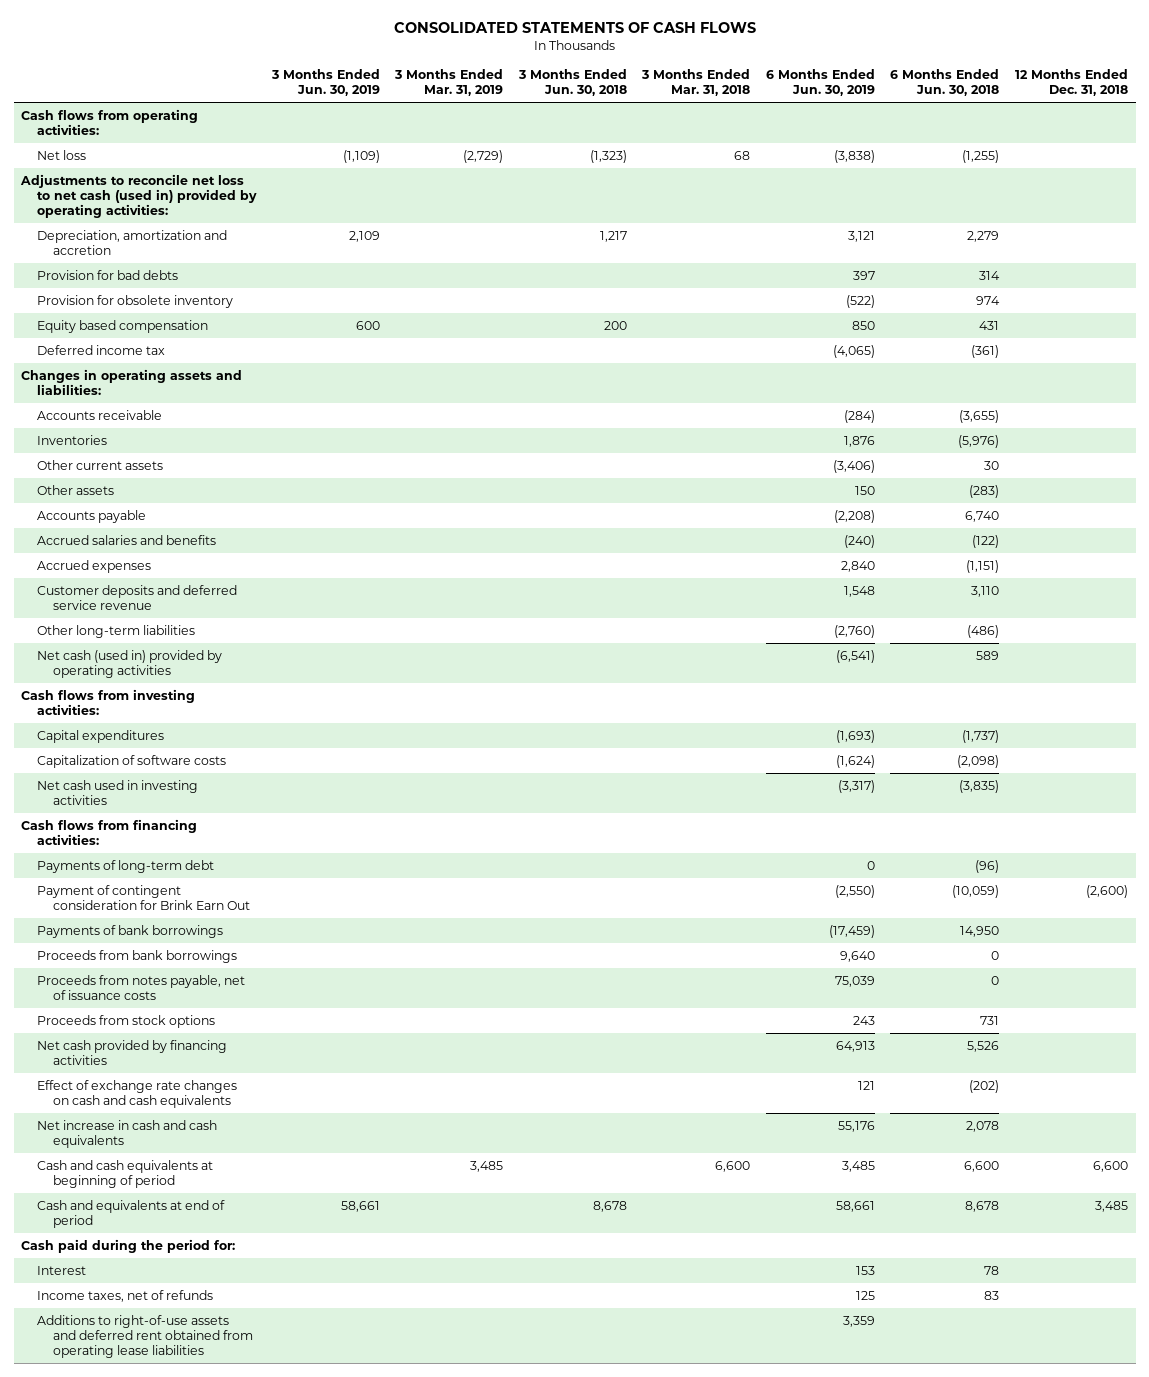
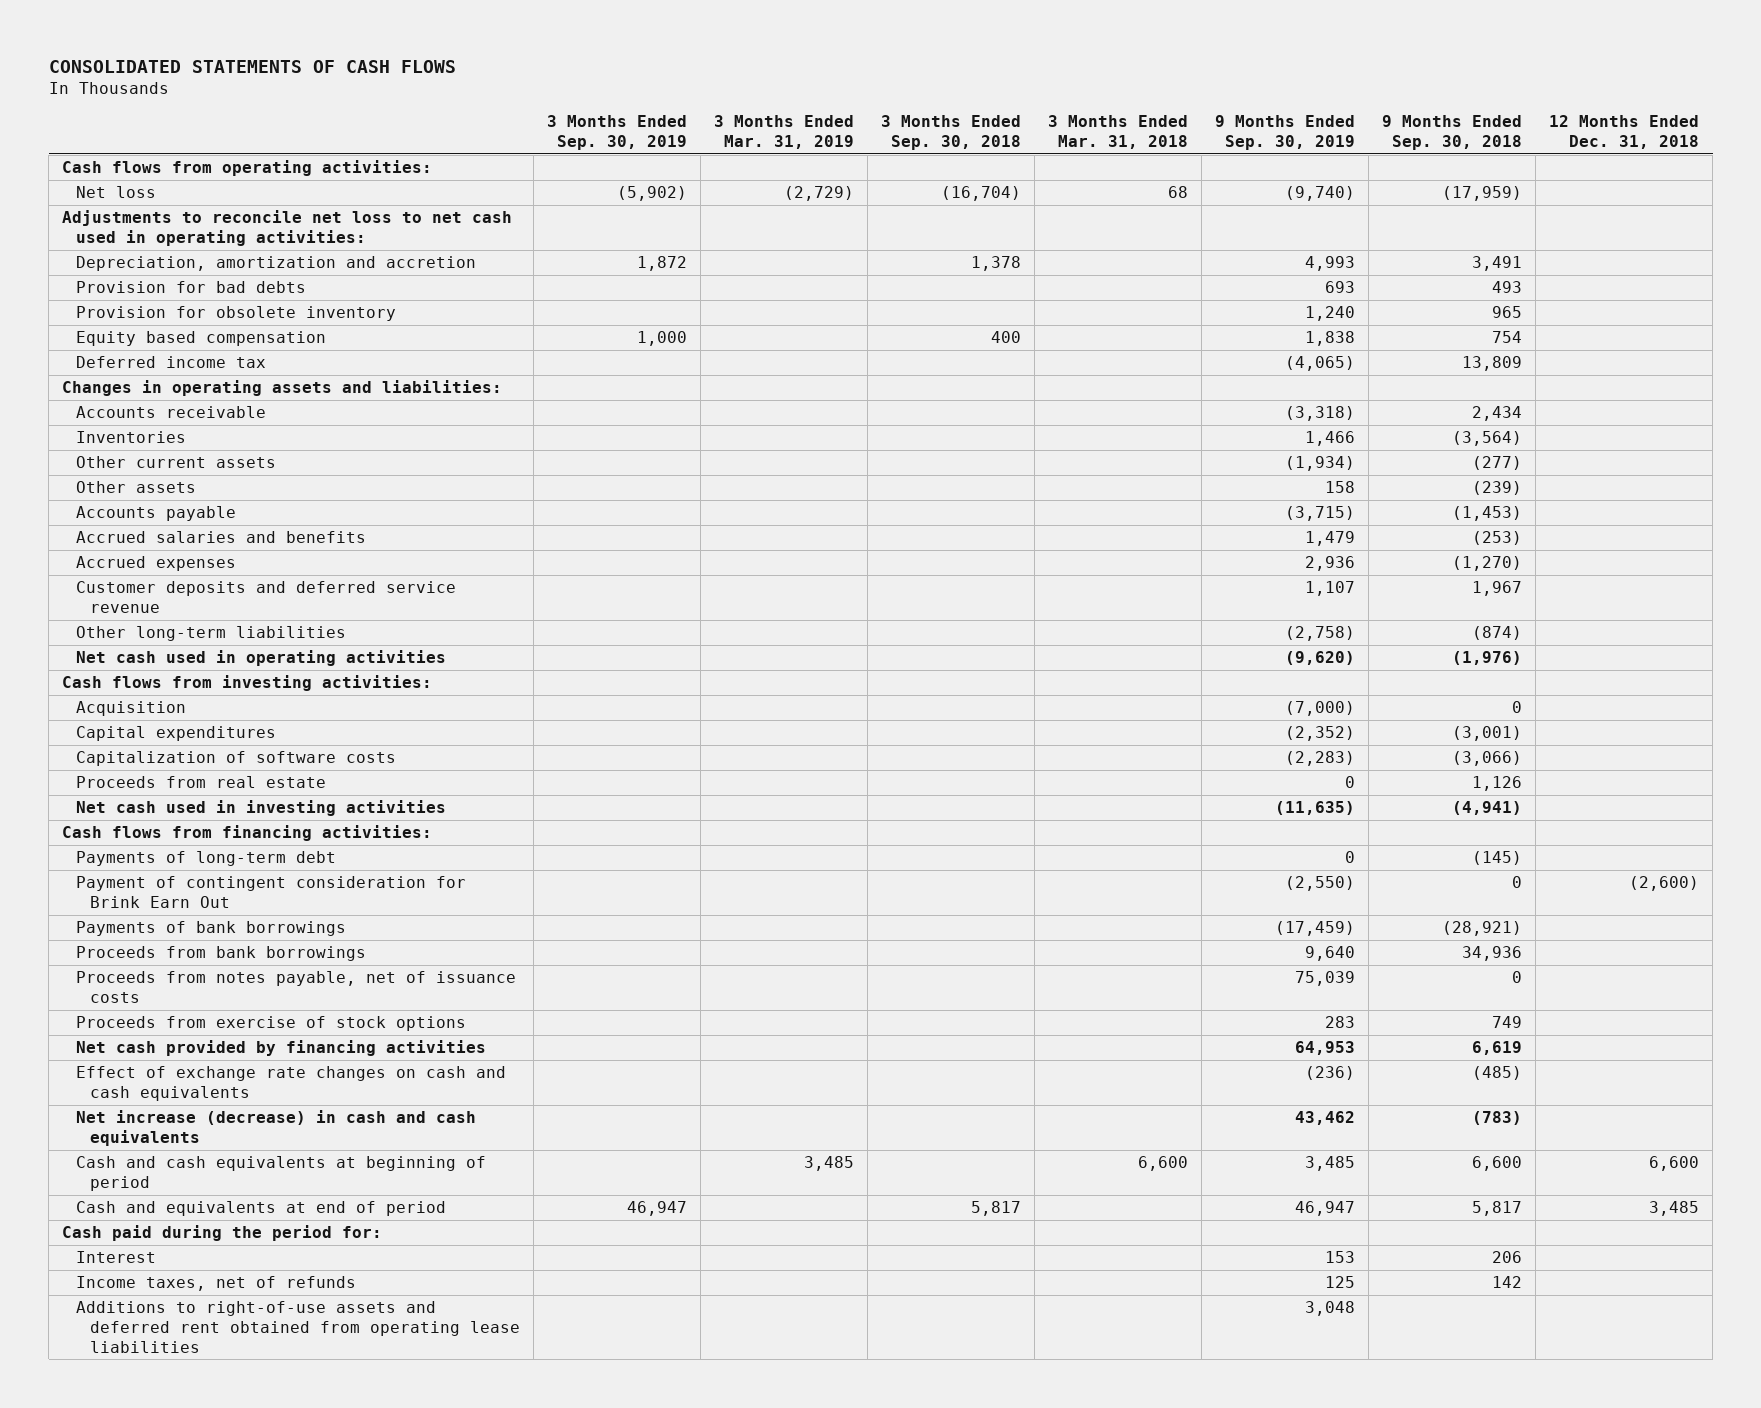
[270,68,380,97] 3 Months Ended Jun. 30, 2019 -> none
[517,68,627,97] 3 Months Ended Jun. 30, 2018 -> none
[765,68,875,97] 6 Months Ended Jun. 30, 2019 -> none
[890,68,1000,97] 6 Months Ended Jun. 30, 2018 -> none
none -> [546,115,687,150] 3 Months Ended Sep. 30, 2019
none -> [880,115,1021,150] 3 Months Ended Sep. 30, 2018
none -> [1215,115,1356,150] 9 Months Ended Sep. 30, 2019
none -> [1382,115,1523,150] 9 Months Ended Sep. 30, 2018
[20,173,258,219] Adjustments to reconcile net loss to net cash (used in) provided by operating activities: -> [62,210,513,246] Adjustments to reconcile net loss to net cash used in operating activities:
[37,649,223,679] Net cash (used in) provided by operating activities -> [76,650,447,667] Net cash used in operating activities
none -> [76,701,187,717] Acquisition
none -> [76,776,327,789] Proceeds from real estate
[37,1014,216,1028] Proceeds from stock options -> [76,1016,467,1032] Proceeds from exercise of stock options
[37,1119,218,1149] Net increase in cash and cash equivalents -> [76,1110,477,1146] Net increase (decrease) in cash and cash equivalents

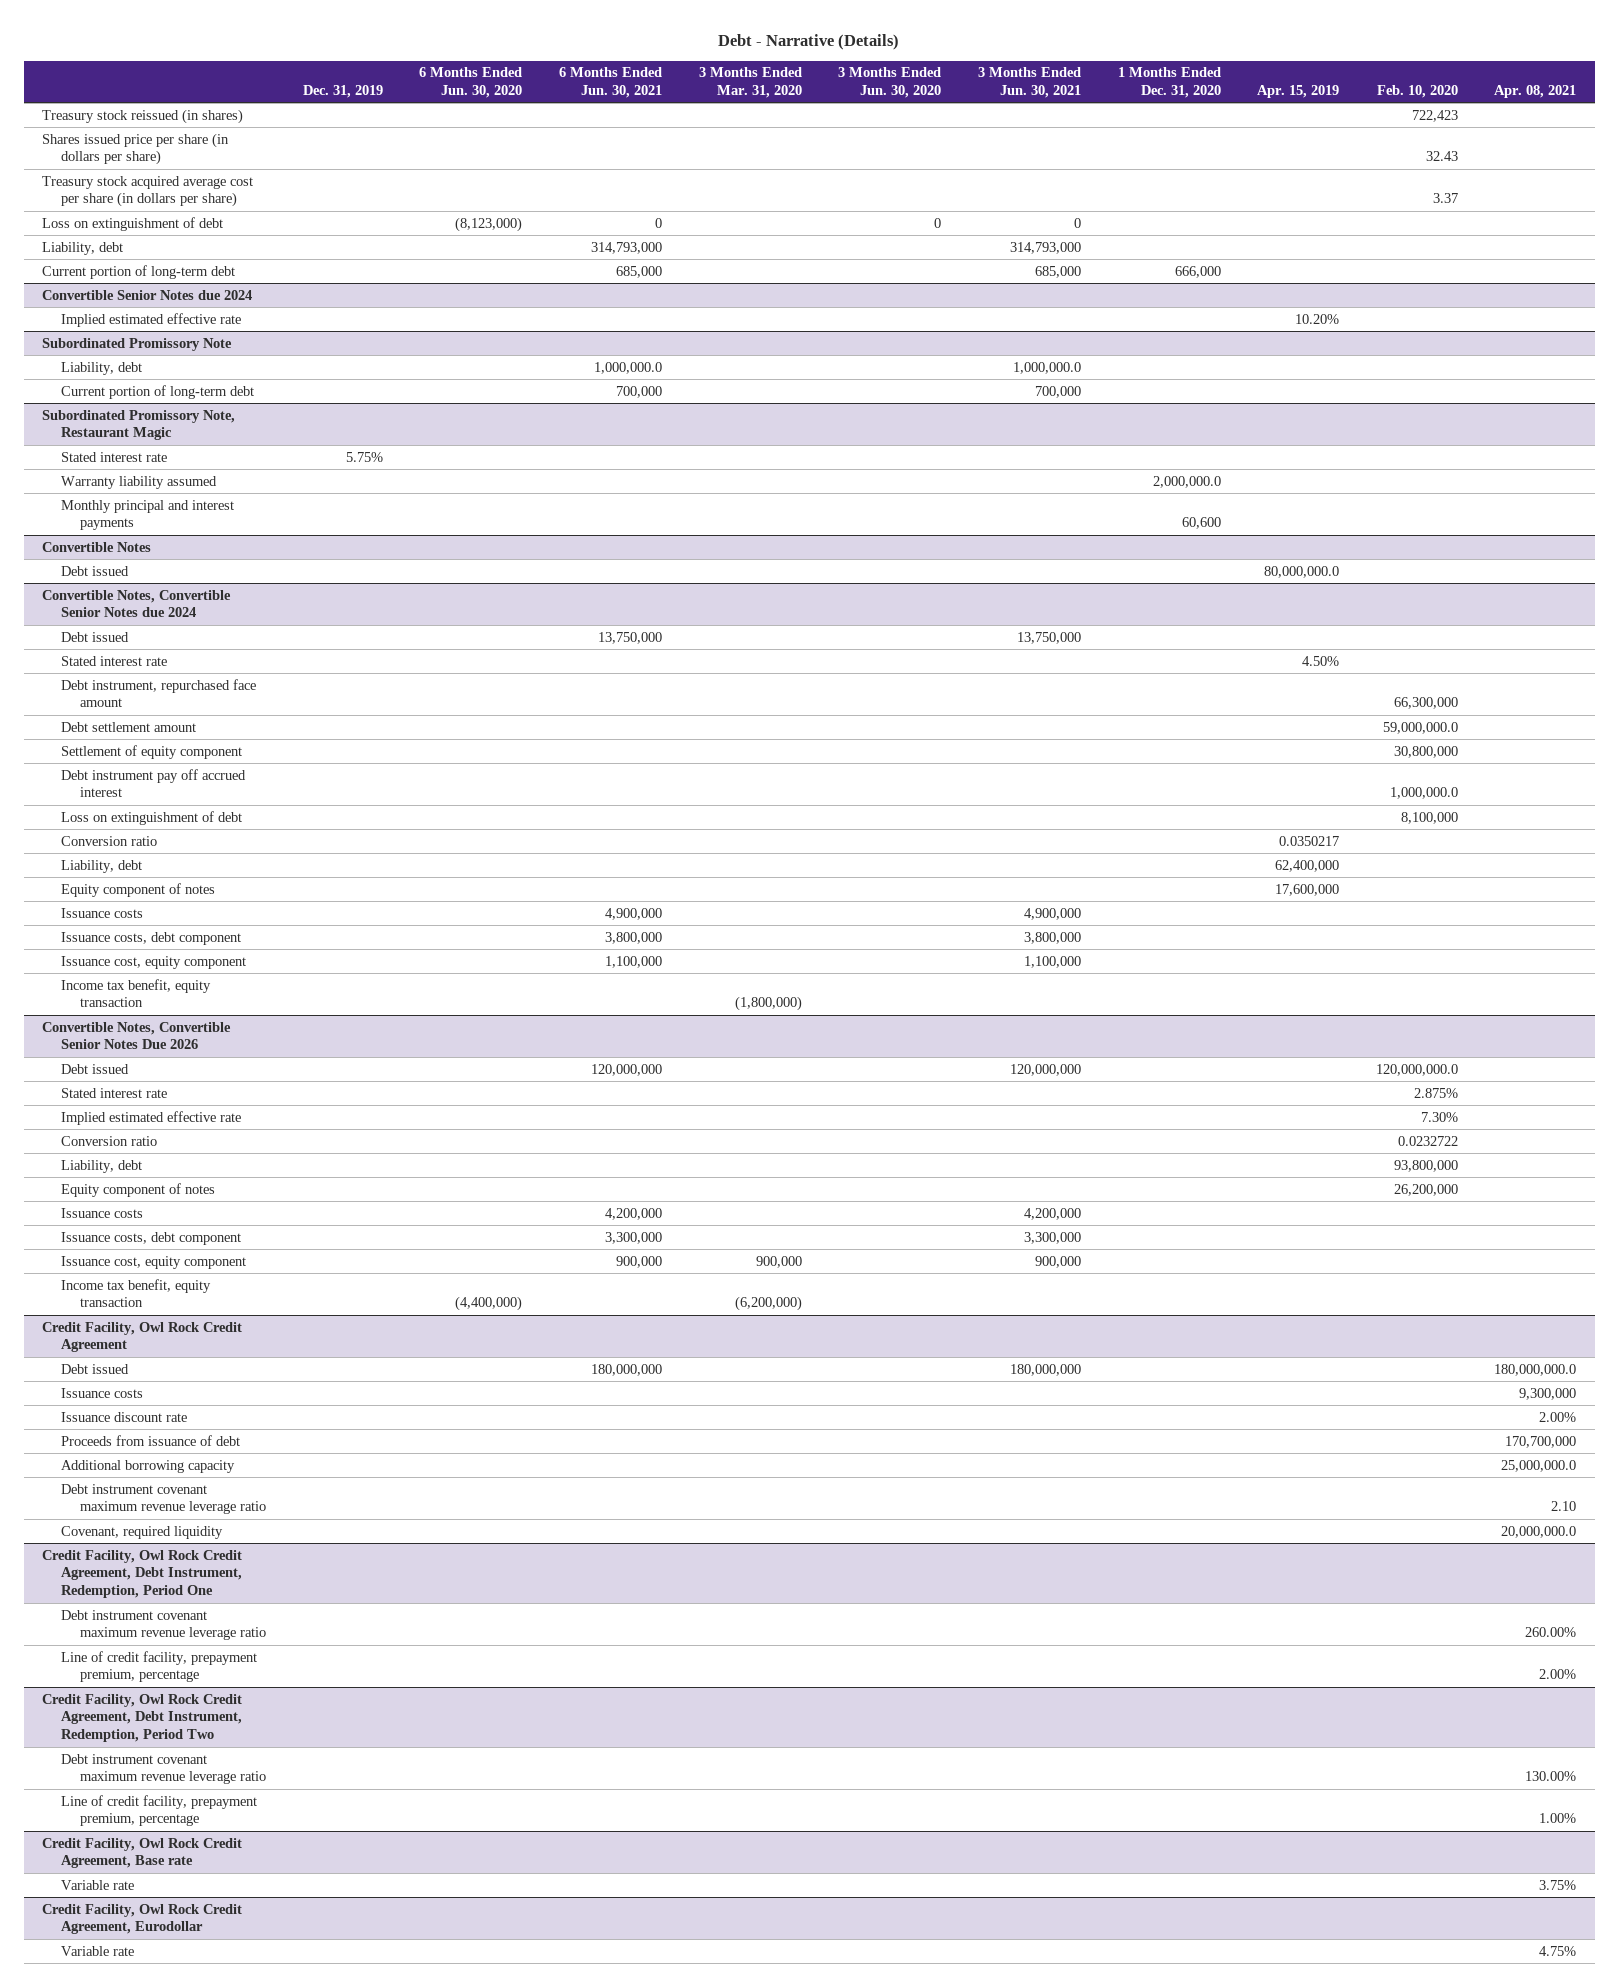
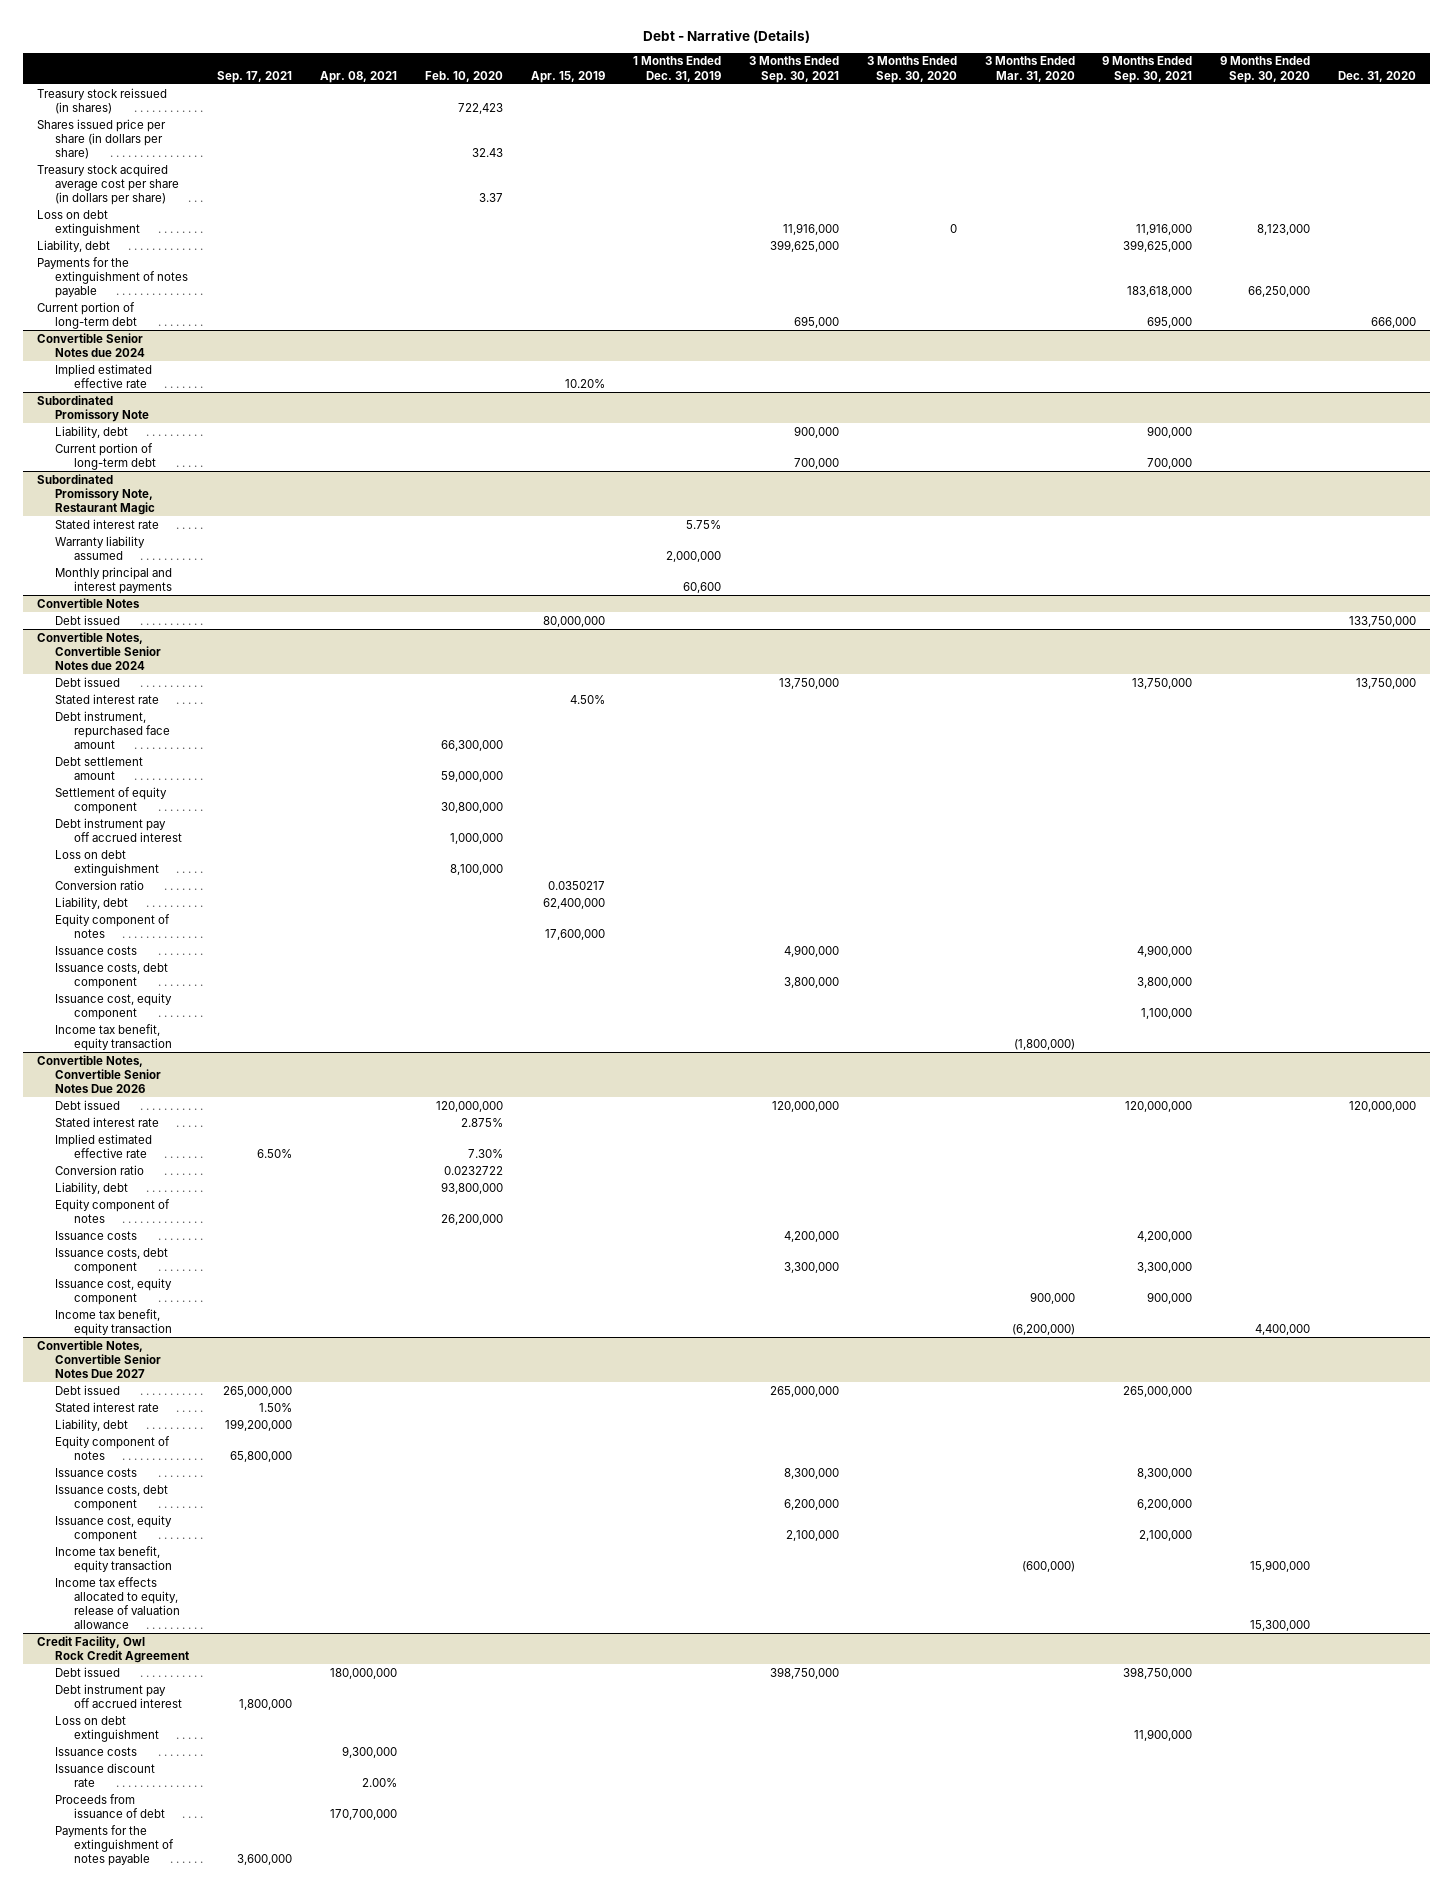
[302,84,383,98] Dec. 31, 2019 -> none
[419,67,523,98] 6 Months Ended Jun. 30, 2020 -> none
[559,67,663,98] 6 Months Ended Jun. 30, 2021 -> none
[838,67,942,98] 3 Months Ended Jun. 30, 2020 -> none
[977,67,1081,98] 3 Months Ended Jun. 30, 2021 -> none
[1117,67,1221,98] 1 Months Ended Dec. 31, 2020 -> none
none -> [217,70,293,83] Sep. 17, 2021
none -> [632,56,721,82] 1 Months Ended Dec. 31, 2019
none -> [748,56,839,83] 3 Months Ended Sep. 30, 2021
none -> [866,56,957,83] 3 Months Ended Sep. 30, 2020
none -> [1102,56,1193,83] 9 Months Ended Sep. 30, 2021
none -> [1220,56,1311,83] 9 Months Ended Sep. 30, 2020
none -> [1338,70,1417,82] Dec. 31, 2020
[42,216,224,231] Loss on extinguishment of debt -> [36,209,141,236] Loss on debt extinguishment
none -> [36,256,189,298] Payments for the extinguishment of notes payable
[1264,565,1340,578] 80,000,000.0 -> [543,615,606,627] 80,000,000
[1382,721,1458,734] 59,000,000.0 -> [441,769,504,782] 59,000,000
[1389,787,1458,800] 1,000,000.0 -> [450,832,504,844] 1,000,000
[61,810,243,825] Loss on extinguishment of debt -> [55,849,160,876] Loss on debt extinguishment
[1375,1063,1458,1076] 120,000,000.0 -> [436,1100,504,1112] 120,000,000
none -> [36,1339,162,1378] Convertible Notes, Convertible Senior Notes Due 2027
none -> [55,1384,121,1395] Debt issued
none -> [55,1401,160,1412] Stated interest rate
none -> [55,1418,129,1431] Liability, debt
none -> [55,1435,171,1460] Equity component of notes
none -> [55,1467,138,1477] Issuance costs
none -> [55,1484,169,1511] Issuance costs, debt component
none -> [55,1514,173,1542] Issuance cost, equity component
none -> [55,1545,173,1573] Income tax benefit, equity transaction
none -> [55,1576,181,1629] Income tax effects allocated to equity, release of valuation allowance
[1494,1363,1577,1376] 180,000,000.0 -> [330,1667,398,1679] 180,000,000
none -> [55,1683,183,1708] Debt instrument pay off accrued interest
none -> [55,1715,160,1742] Loss on debt extinguishment
[61,1459,236,1473] Additional borrowing capacity -> none
[61,1483,267,1515] Debt instrument covenant maximum revenue leverage ratio -> none
[61,1525,224,1539] Covenant, required liquidity -> none
[42,1549,243,1599] Credit Facility, Owl Rock Credit Agreement, Debt Instrument, Redemption, Period One -> none
[61,1609,267,1641] Debt instrument covenant maximum revenue leverage ratio -> none
[61,1650,258,1683] Line of credit facility, prepayment premium, percentage -> none
[42,1693,243,1743] Credit Facility, Owl Rock Credit Agreement, Debt Instrument, Redemption, Period Two -> none
[61,1753,267,1785] Debt instrument covenant maximum revenue leverage ratio -> none
[61,1794,258,1827] Line of credit facility, prepayment premium, percentage -> none
[42,1837,243,1869] Credit Facility, Owl Rock Credit Agreement, Base rate -> none
[61,1879,135,1890] Variable rate -> none
[42,1903,243,1935] Credit Facility, Owl Rock Credit Agreement, Eurodollar -> none
[61,1945,135,1956] Variable rate -> none
none -> [55,1824,175,1866] Payments for the extinguishment of notes payable

